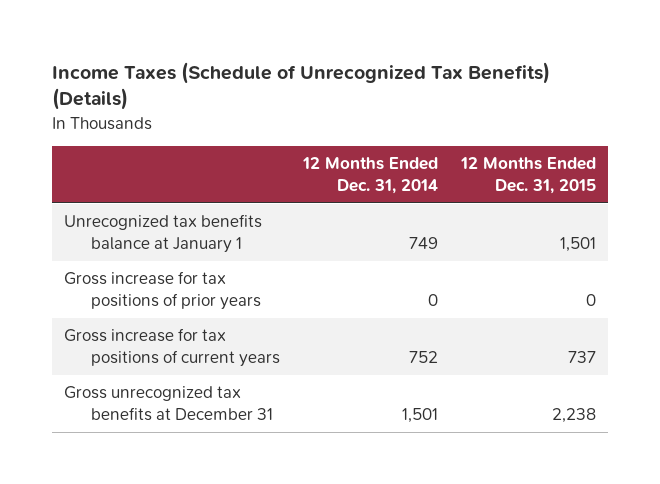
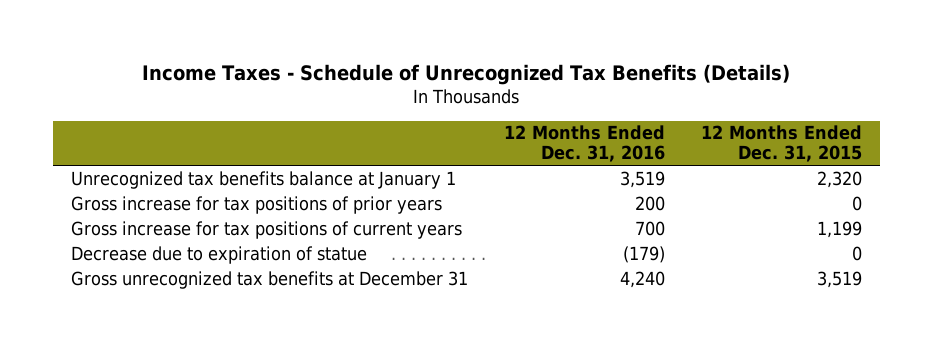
[52,61,551,111] Income Taxes (Schedule of Unrecognized Tax Benefits) (Details) -> [142,63,791,85] Income Taxes - Schedule of Unrecognized Tax Benefits (Details)
[302,157,439,195] 12 Months Ended Dec. 31, 2014 -> none
none -> [503,125,665,163] 12 Months Ended Dec. 31, 2016
[560,237,597,253] 1,501 -> [817,170,863,188] 2,320
[568,351,597,364] 737 -> [817,220,863,238] 1,199
none -> [70,245,367,264] Decrease due to expiration of statue
[552,408,597,424] 2,238 -> [817,270,863,288] 3,519

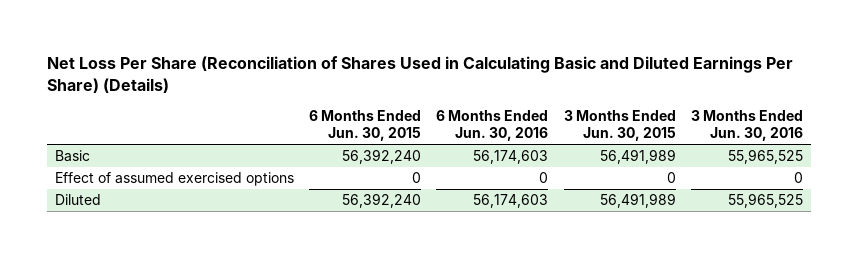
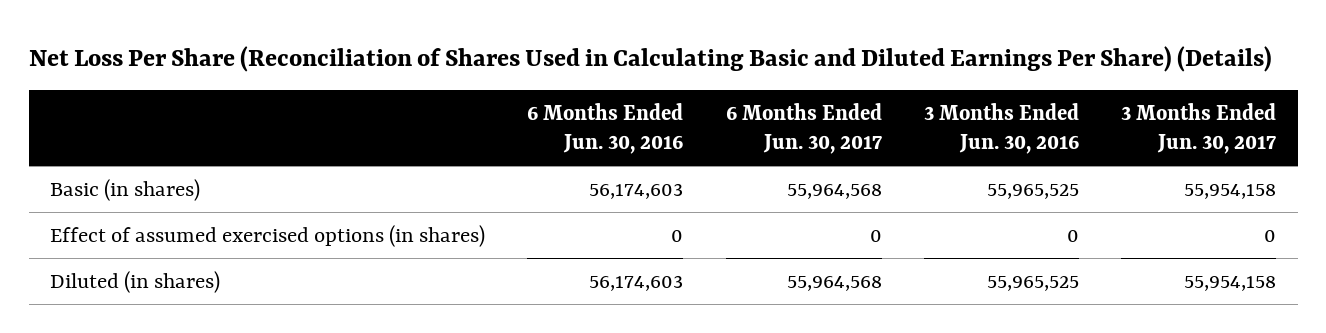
[309,109,422,142] 6 Months Ended Jun. 30, 2015 -> none
[563,109,676,142] 3 Months Ended Jun. 30, 2015 -> none
none -> [725,103,882,155] 6 Months Ended Jun. 30, 2017
none -> [1121,103,1277,155] 3 Months Ended Jun. 30, 2017
[54,150,90,163] Basic -> [49,178,200,201] Basic (in shares)
[54,172,294,187] Effect of assumed exercised options -> [49,224,485,247] Effect of assumed exercised options (in shares)
[54,194,101,206] Diluted -> [49,270,220,293] Diluted (in shares)

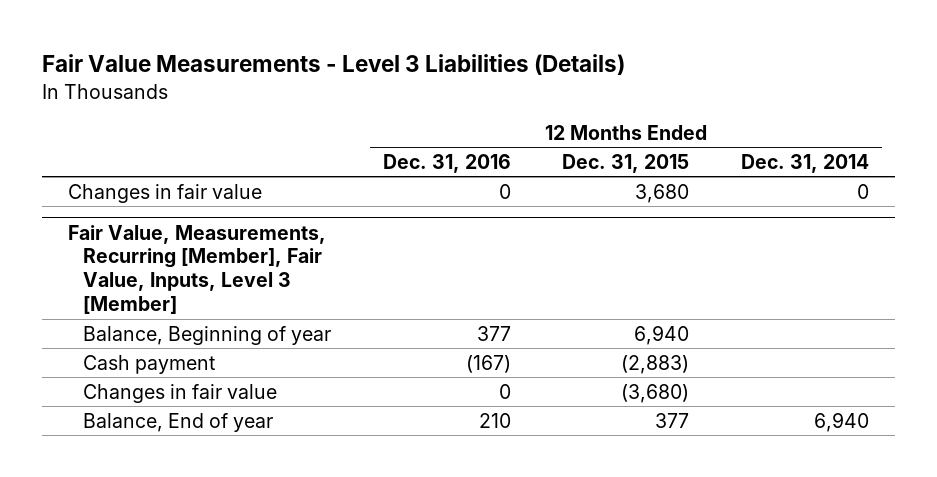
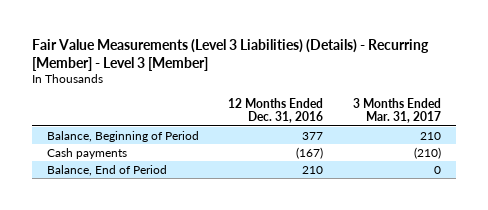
[42,54,626,76] Fair Value Measurements - Level 3 Liabilities (Details) -> [31,38,429,71] Fair Value Measurements (Level 3 Liabilities) (Details) - Recurring [Member] - Level 3 [Member]
[562,153,690,173] Dec. 31, 2015 -> none
[740,153,869,173] Dec. 31, 2014 -> none
none -> [353,97,442,124] 3 Months Ended Mar. 31, 2017
[67,183,262,203] Changes in fair value -> none
[67,224,326,315] Fair Value, Measurements, Recurring [Member], Fair Value, Inputs, Level 3 [Member] -> none
[83,383,278,403] Changes in fair value -> none
[83,325,332,345] Balance, Beginning of year -> [46,130,199,142] Balance, Beginning of Period
[83,354,216,374] Cash payment -> [46,147,127,159] Cash payments
[83,412,274,432] Balance, End of year -> [46,164,167,176] Balance, End of Period

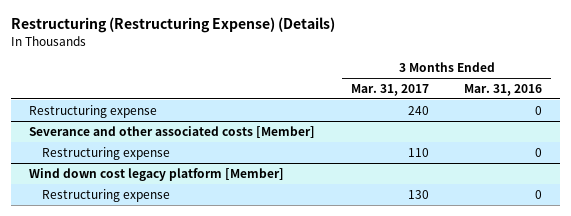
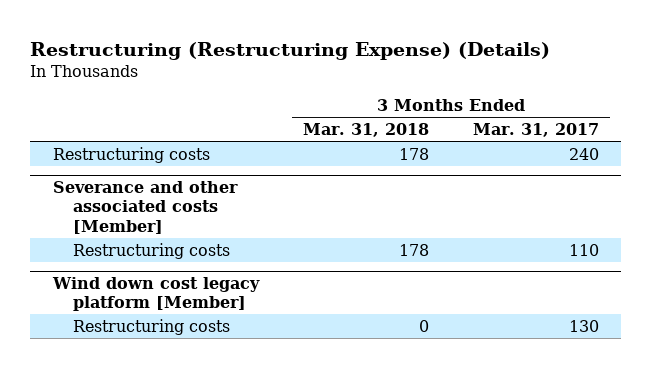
[464,83,543,96] Mar. 31, 2016 -> none
none -> [302,123,429,138] Mar. 31, 2018
[28,104,157,118] Restructuring expense -> [52,146,210,163] Restructuring costs
[41,146,170,160] Restructuring expense -> [72,242,230,259] Restructuring costs
[41,188,170,202] Restructuring expense -> [72,318,230,335] Restructuring costs

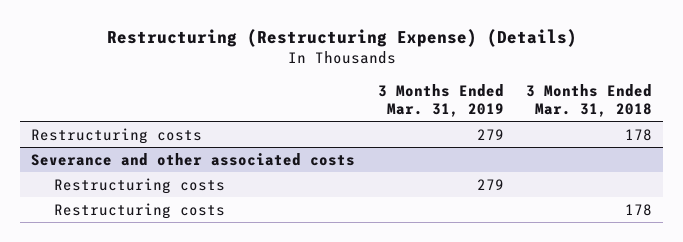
[473,123,600,138] Mar. 31, 2017 -> none
none -> [377,83,504,117] 3 Months Ended Mar. 31, 2019
[52,181,238,234] Severance and other associated costs [Member] -> [31,152,356,166] Severance and other associated costs
none -> [54,177,226,194] Restructuring costs
[51,277,260,312] Wind down cost legacy platform [Member] -> none
[72,318,230,335] Restructuring costs -> none

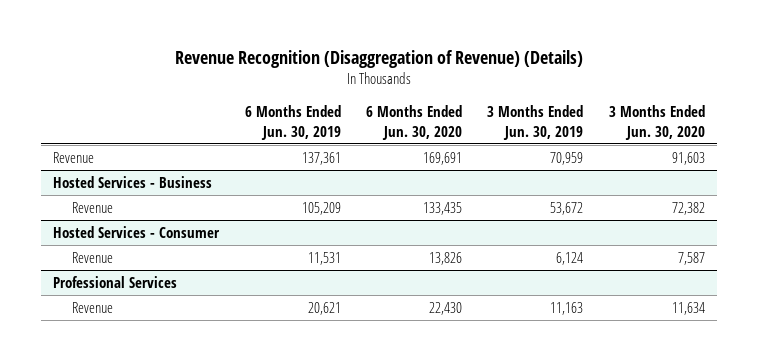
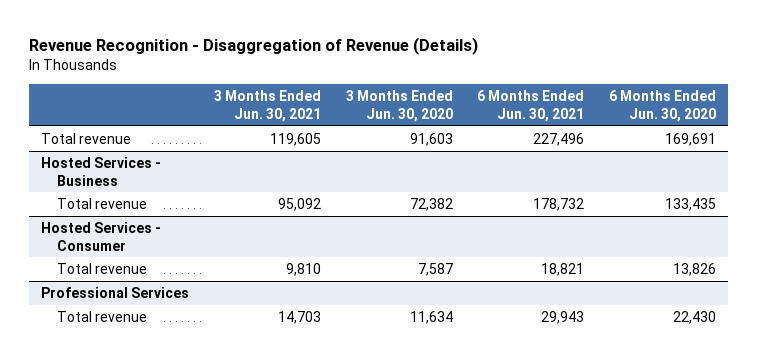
[174,49,583,68] Revenue Recognition (Disaggregation of Revenue) (Details) -> [29,37,479,56] Revenue Recognition - Disaggregation of Revenue (Details)
[244,105,341,140] 6 Months Ended Jun. 30, 2019 -> none
[487,105,584,140] 3 Months Ended Jun. 30, 2019 -> none
none -> [214,90,322,123] 3 Months Ended Jun. 30, 2021
none -> [477,90,585,123] 6 Months Ended Jun. 30, 2021
[53,151,95,163] Revenue -> [41,132,132,144] Total revenue
[72,201,114,213] Revenue -> [57,197,148,209] Total revenue
[72,251,114,263] Revenue -> [57,262,148,274] Total revenue
[72,301,114,313] Revenue -> [57,310,148,322] Total revenue

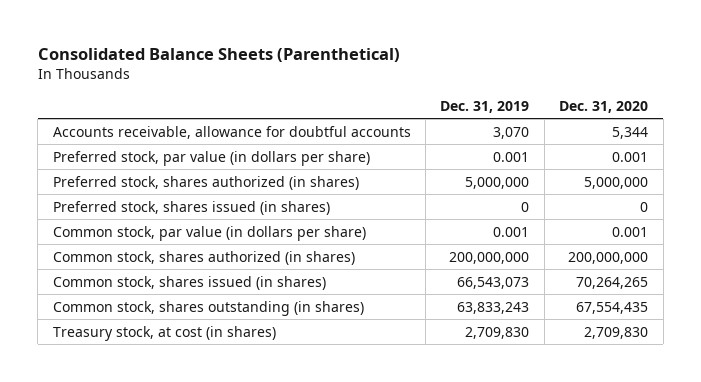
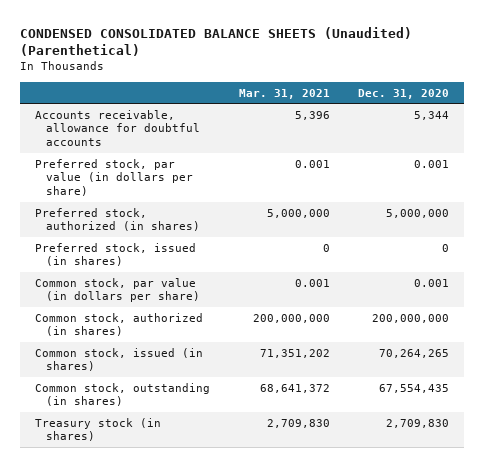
[37,47,400,62] Consolidated Balance Sheets (Parenthetical) -> [20,26,413,57] CONDENSED CONSOLIDATED BALANCE SHEETS (Unaudited) (Parenthetical)
[440,100,530,113] Dec. 31, 2019 -> none
none -> [238,88,330,99] Mar. 31, 2021
[52,175,359,190] Preferred stock, shares authorized (in shares) -> [34,207,200,232] Preferred stock, authorized (in shares)
[52,200,330,215] Preferred stock, shares issued (in shares) -> [34,242,196,267] Preferred stock, issued (in shares)
[52,250,355,265] Common stock, shares authorized (in shares) -> [34,312,203,337] Common stock, authorized (in shares)
[52,275,326,290] Common stock, shares issued (in shares) -> [34,347,203,372] Common stock, issued (in shares)
[52,300,364,316] Common stock, shares outstanding (in shares) -> [34,382,210,407] Common stock, outstanding (in shares)
[52,325,276,341] Treasury stock, at cost (in shares) -> [34,417,161,442] Treasury stock (in shares)

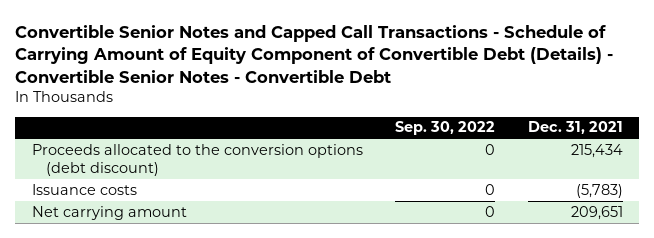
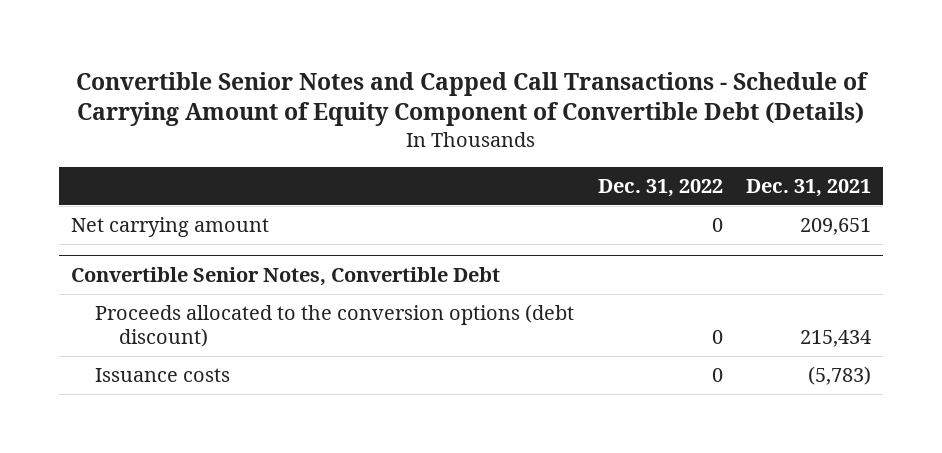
[15,24,614,83] Convertible Senior Notes and Capped Call Transactions - Schedule of Carrying Amount of Equity Component of Convertible Debt (Details) - Convertible Senior Notes - Convertible Debt -> [75,71,869,127] Convertible Senior Notes and Capped Call Transactions - Schedule of Carrying Amount of Equity Component of Convertible Debt (Details)
[395,121,496,136] Sep. 30, 2022 -> none
none -> [597,178,723,197] Dec. 31, 2022
[31,205,187,220] Net carrying amount -> [70,217,269,238] Net carrying amount
none -> [70,266,500,286] Convertible Senior Notes, Convertible Debt

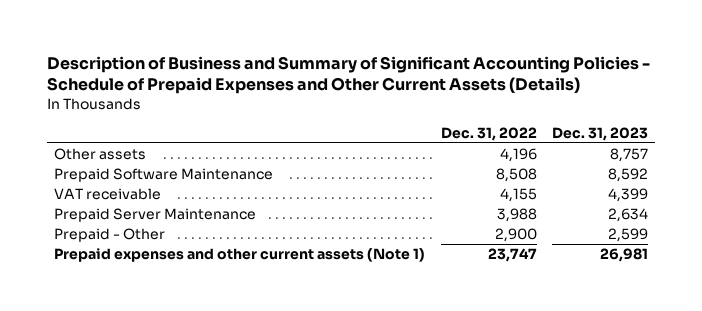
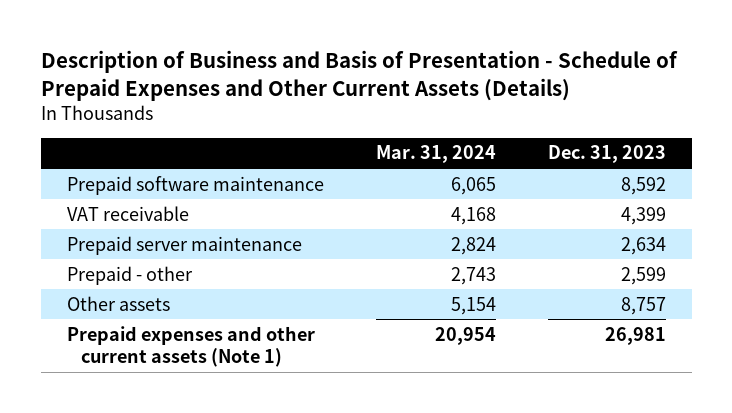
[46,55,650,95] Description of Business and Summary of Significant Accounting Policies - Schedule of Prepaid Expenses and Other Current Assets (Details) -> [40,50,678,102] Description of Business and Basis of Presentation - Schedule of Prepaid Expenses and Other Current Assets (Details)
[440,126,537,141] Dec. 31, 2022 -> none
none -> [375,145,496,164] Mar. 31, 2024
[54,167,274,182] Prepaid Software Maintenance -> [66,175,324,195] Prepaid software maintenance
[54,207,257,222] Prepaid Server Maintenance -> [66,235,302,255] Prepaid server maintenance
[54,227,166,242] Prepaid - Other -> [66,265,193,285] Prepaid - other
[54,147,147,160] Other assets -> [66,295,170,311] Other assets

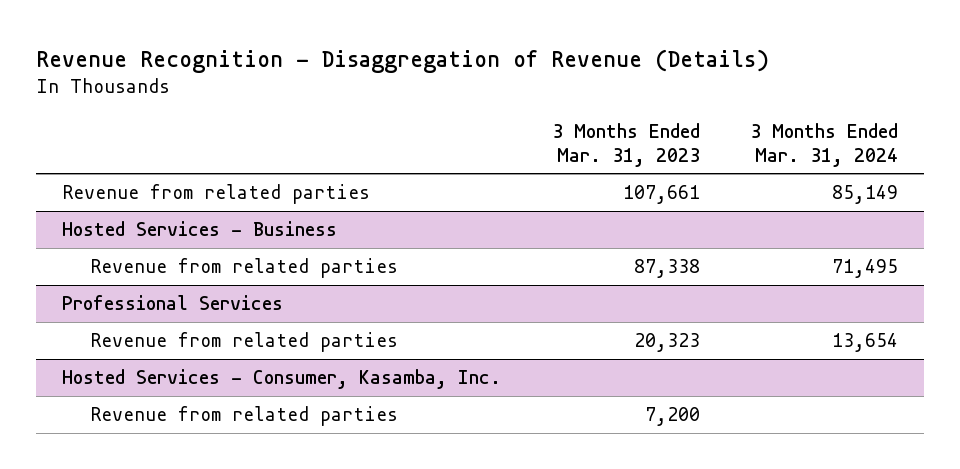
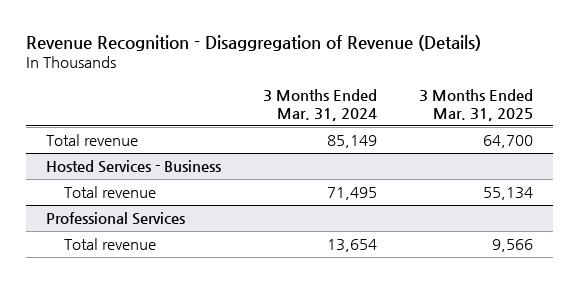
[551,122,700,167] 3 Months Ended Mar. 31, 2023 -> none
none -> [418,88,533,121] 3 Months Ended Mar. 31, 2025
[61,184,370,205] Revenue from related parties -> [46,134,139,147] Total revenue
[90,258,399,279] Revenue from related parties -> [64,186,157,199] Total revenue
[61,369,501,390] Hosted Services - Consumer, Kasamba, Inc. -> none
[90,406,399,427] Revenue from related parties -> none
[90,332,399,353] Revenue from related parties -> [64,238,157,251] Total revenue

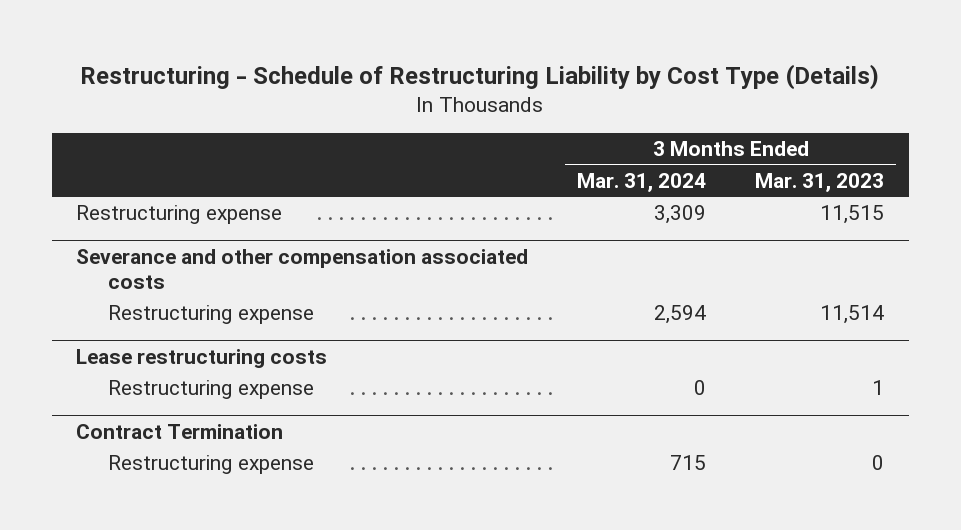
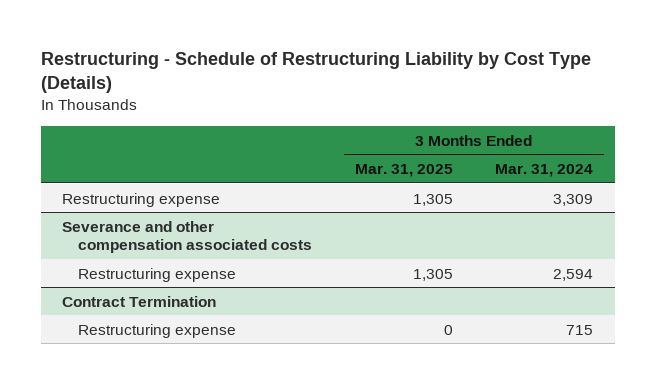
[755,172,885,192] Mar. 31, 2023 -> none
none -> [354,163,453,177] Mar. 31, 2025
[76,348,328,368] Lease restructuring costs -> none
[107,380,314,400] Restructuring expense -> none

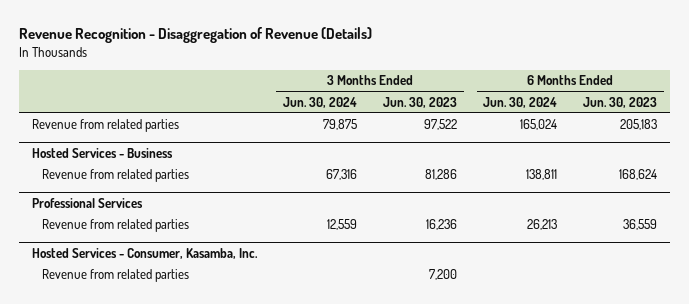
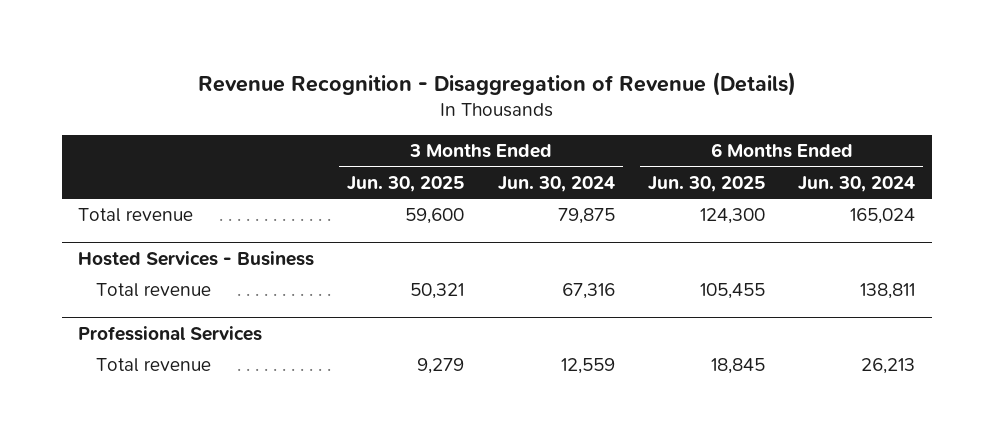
[383,96,458,108] Jun. 30, 2023 -> none
[583,96,658,108] Jun. 30, 2023 -> none
none -> [347,175,465,192] Jun. 30, 2025
none -> [647,175,765,192] Jun. 30, 2025
[31,119,179,133] Revenue from related parties -> [78,208,194,223] Total revenue
[42,169,190,183] Revenue from related parties -> [95,283,211,298] Total revenue
[31,247,258,259] Hosted Services - Consumer, Kasamba, Inc. -> none
[42,269,190,283] Revenue from related parties -> none
[42,219,190,233] Revenue from related parties -> [95,358,211,373] Total revenue

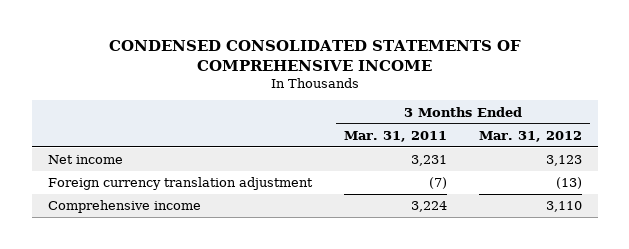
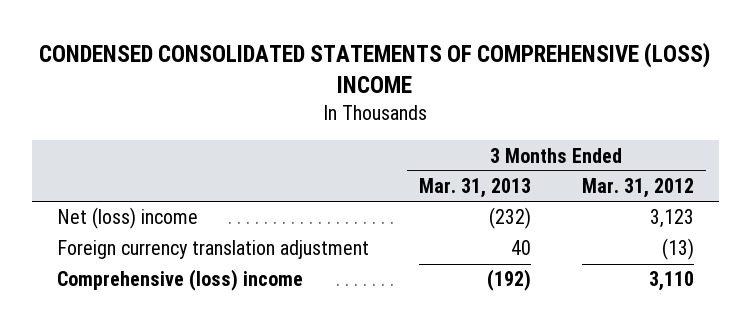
[108,40,521,71] CONDENSED CONSOLIDATED STATEMENTS OF COMPREHENSIVE INCOME -> [39,42,711,94] CONDENSED CONSOLIDATED STATEMENTS OF COMPREHENSIVE (LOSS) INCOME
[343,130,447,142] Mar. 31, 2011 -> none
none -> [419,178,532,199] Mar. 31, 2013
[47,155,123,165] Net income -> [56,207,198,230] Net (loss) income
[47,200,201,214] Comprehensive income -> [56,269,303,292] Comprehensive (loss) income

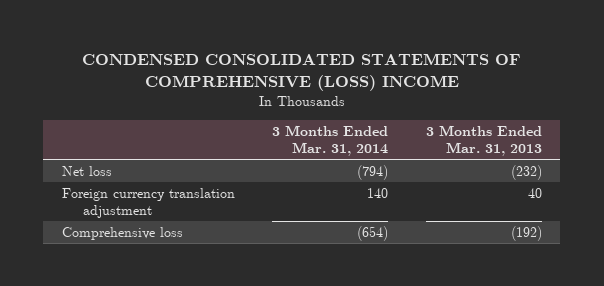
[581,178,694,199] Mar. 31, 2012 -> none
none -> [272,124,389,156] 3 Months Ended Mar. 31, 2014
[56,207,198,230] Net (loss) income -> [61,165,112,176] Net loss
[56,269,303,292] Comprehensive (loss) income -> [61,226,183,240] Comprehensive loss

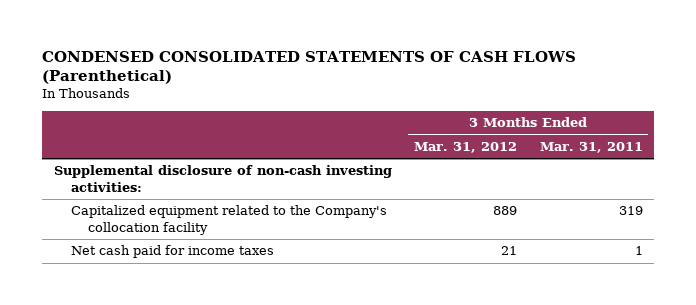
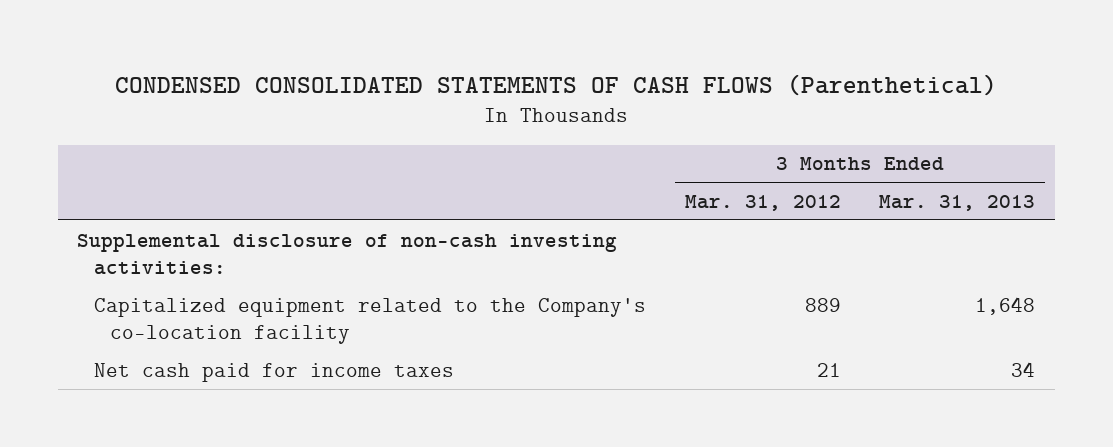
[539,142,643,154] Mar. 31, 2011 -> none
none -> [879,194,1036,211] Mar. 31, 2013
[70,205,387,235] Capitalized equipment related to the Company's collocation facility -> [93,297,646,344] Capitalized equipment related to the Company's co-location facility

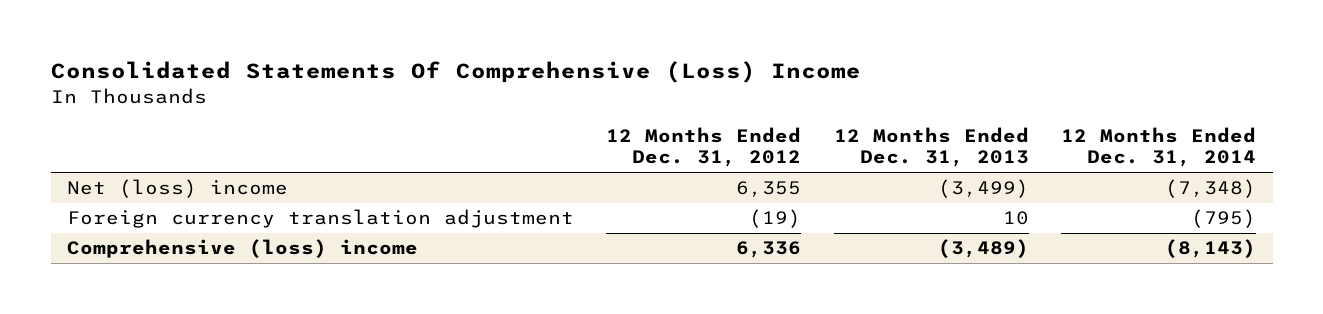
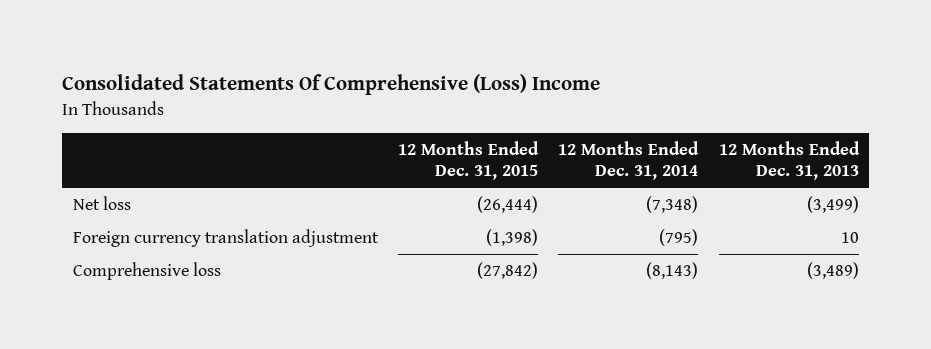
[606,126,802,168] 12 Months Ended Dec. 31, 2012 -> none
none -> [397,140,539,181] 12 Months Ended Dec. 31, 2015
[66,179,288,199] Net (loss) income -> [72,196,131,211] Net loss
[66,239,418,259] Comprehensive (loss) income -> [72,262,221,281] Comprehensive loss

